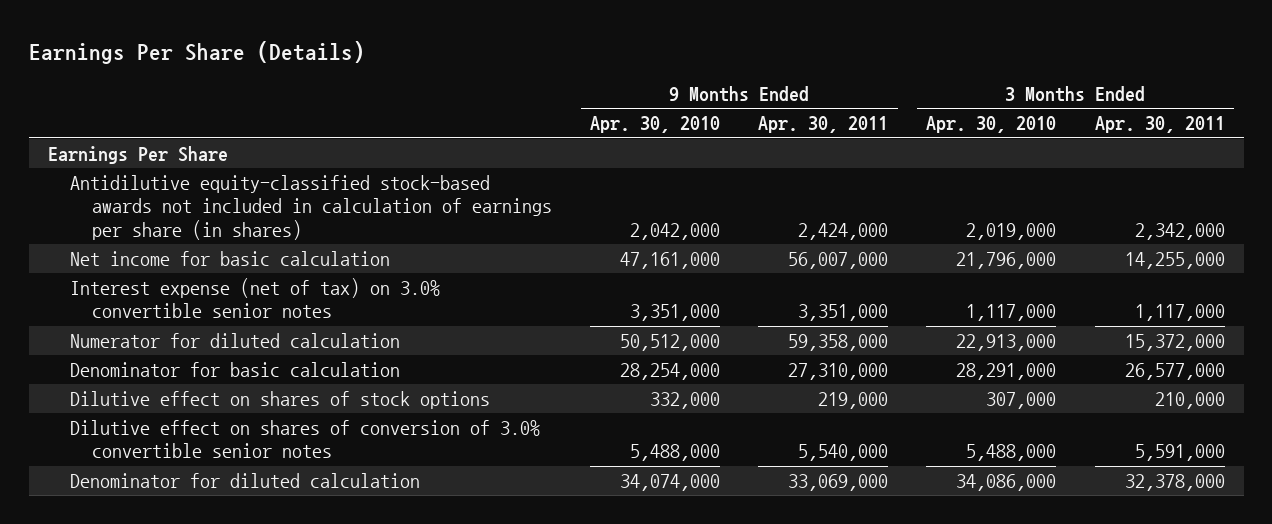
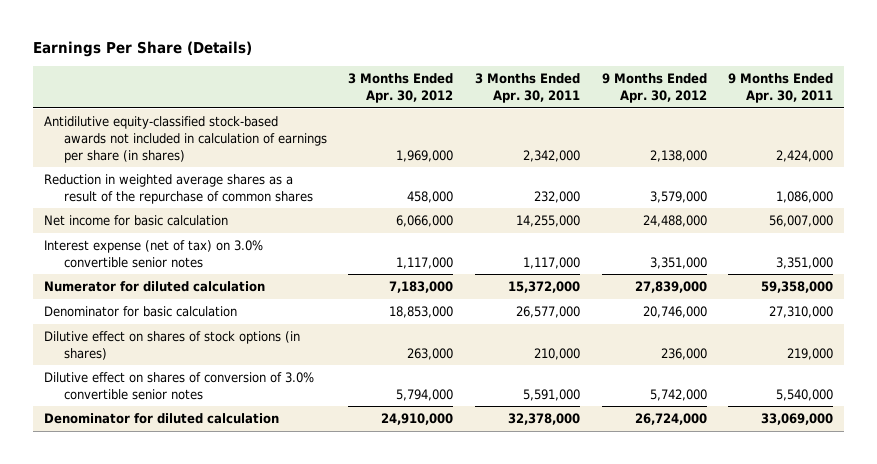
[590,116,721,134] Apr. 30, 2010 -> none
[926,116,1057,134] Apr. 30, 2010 -> none
none -> [348,73,454,103] 3 Months Ended Apr. 30, 2012
none -> [601,73,707,103] 9 Months Ended Apr. 30, 2012
[47,146,228,165] Earnings Per Share -> none
none -> [43,174,313,204] Reduction in weighted average shares as a result of the repurchase of common shares
[69,391,490,410] Dilutive effect on shares of stock options -> [43,331,300,360] Dilutive effect on shares of stock options (in shares)

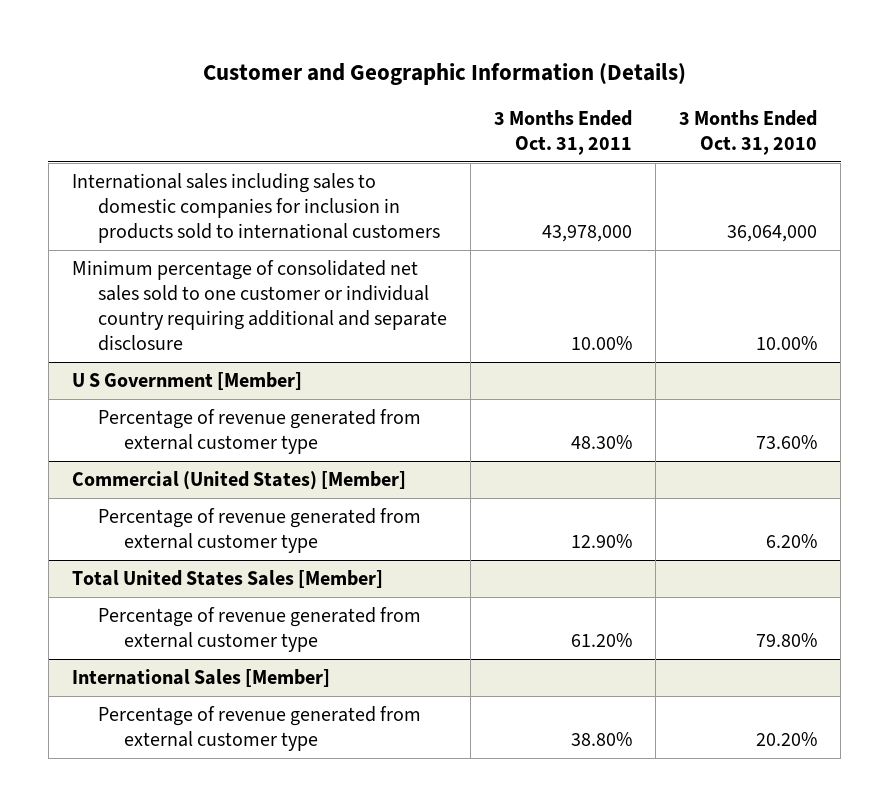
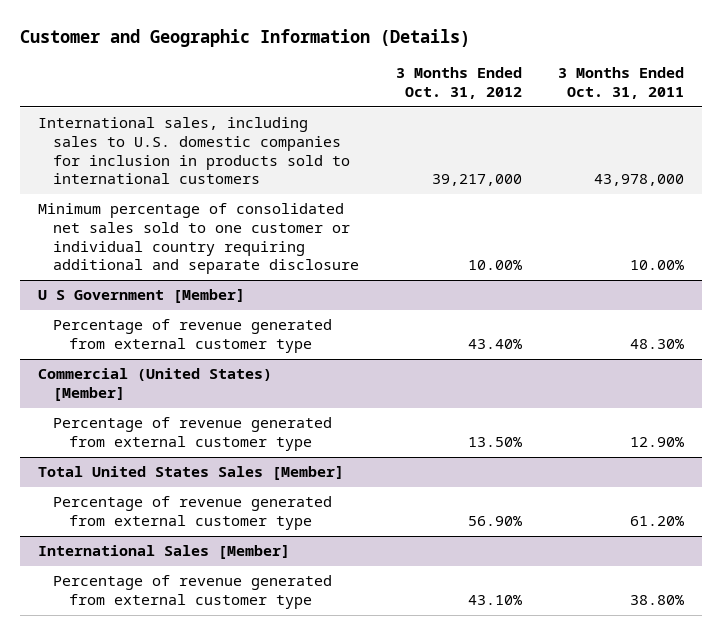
[679,109,818,155] 3 Months Ended Oct. 31, 2010 -> none
none -> [395,67,522,100] 3 Months Ended Oct. 31, 2012
[72,173,440,244] International sales including sales to domestic companies for inclusion in products sold to international customers -> [38,117,351,185] International sales, including sales to U.S. domestic companies for inclusion in products sold to international customers

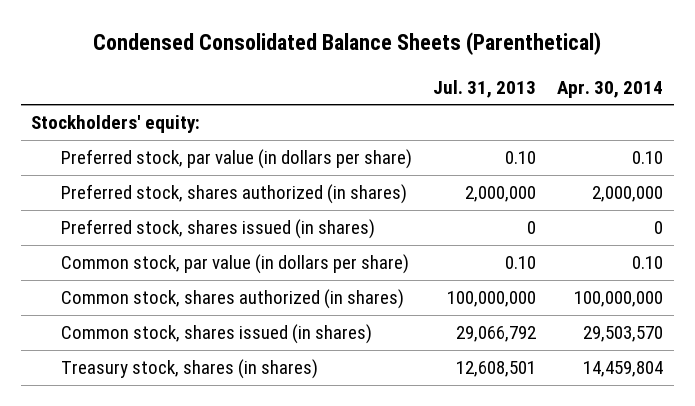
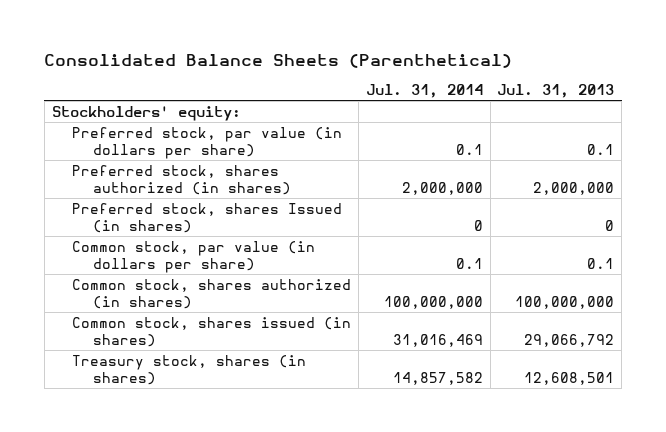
[93,32,602,56] Condensed Consolidated Balance Sheets (Parenthetical) -> [44,53,513,68] Consolidated Balance Sheets (Parenthetical)
[557,80,664,98] Apr. 30, 2014 -> none
none -> [365,84,483,99] Jul. 31, 2014
[505,151,537,165] 0.10 -> [587,143,615,155] 0.1
[61,219,376,240] Preferred stock, shares issued (in shares) -> [72,202,343,233] Preferred stock, shares Issued (in shares)
[505,256,537,270] 0.10 -> [587,257,615,269] 0.1

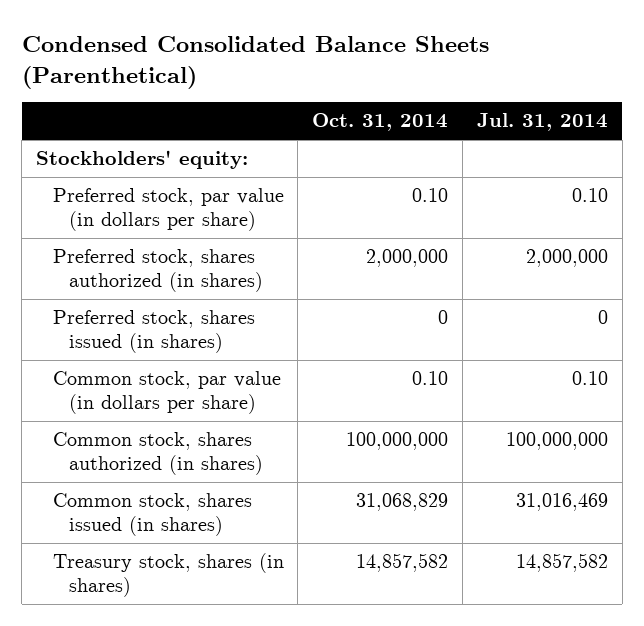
[44,53,513,68] Consolidated Balance Sheets (Parenthetical) -> [21,36,489,89] Condensed Consolidated Balance Sheets (Parenthetical)
[497,84,615,99] Jul. 31, 2013 -> none
none -> [312,113,449,132] Oct. 31, 2014
[455,143,483,155] 0.1 -> [571,188,608,203] 0.10
[72,202,343,233] Preferred stock, shares Issued (in shares) -> [52,310,255,353] Preferred stock, shares issued (in shares)
[455,257,483,269] 0.1 -> [571,371,608,386] 0.10

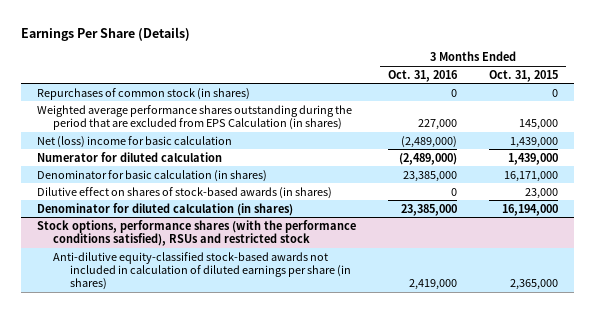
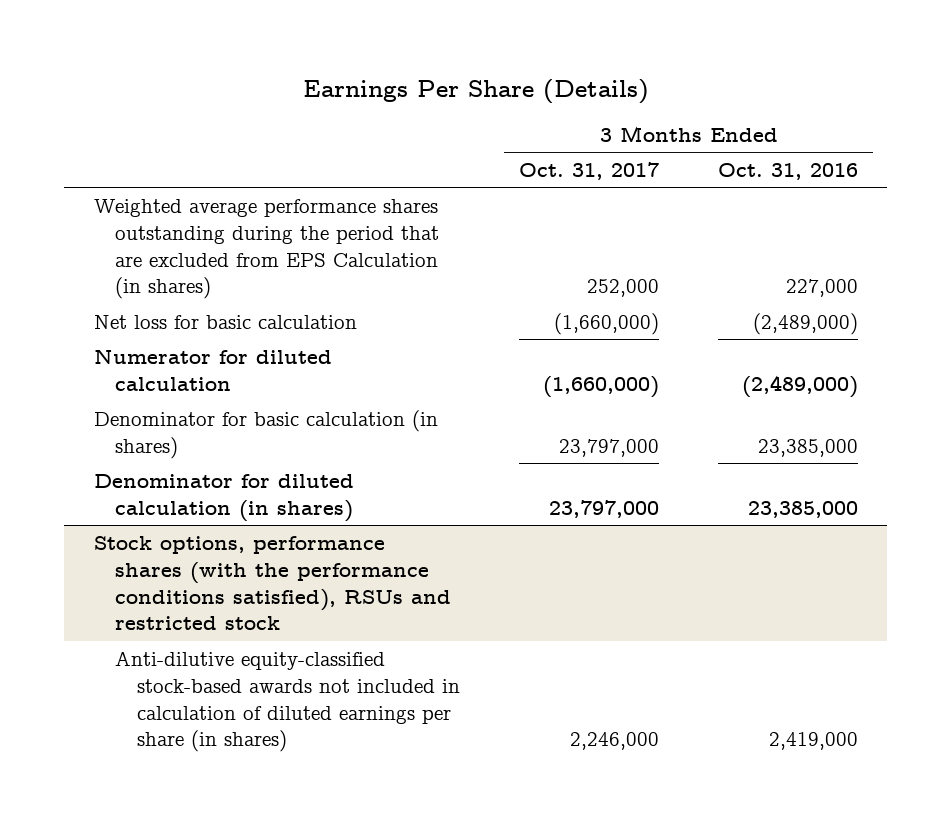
[489,69,559,82] Oct. 31, 2015 -> none
none -> [519,161,660,180] Oct. 31, 2017
[36,87,250,100] Repurchases of common stock (in shares) -> none
[36,135,232,148] Net (loss) income for basic calculation -> [93,314,357,329] Net loss for basic calculation
[36,186,332,199] Dilutive effect on shares of stock-based awards (in shares) -> none

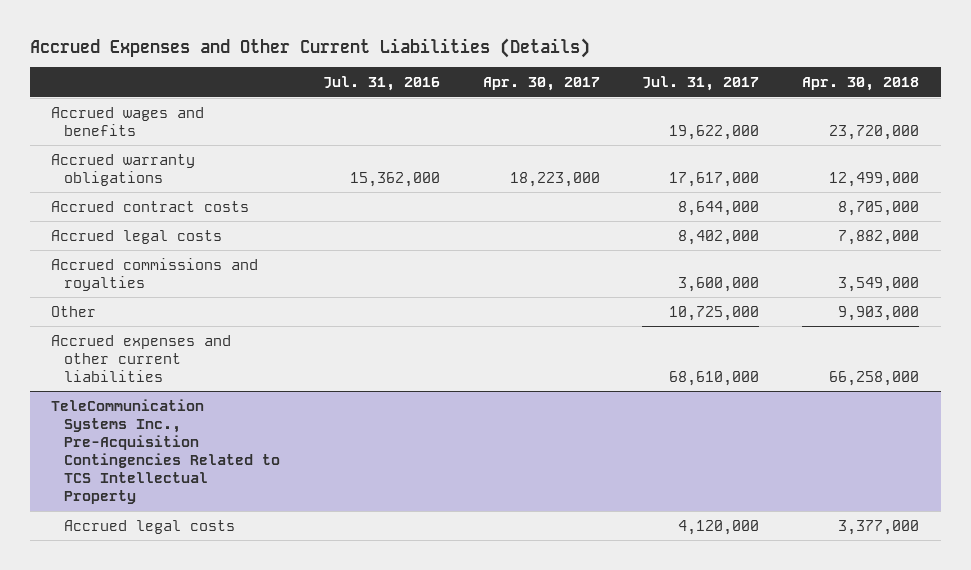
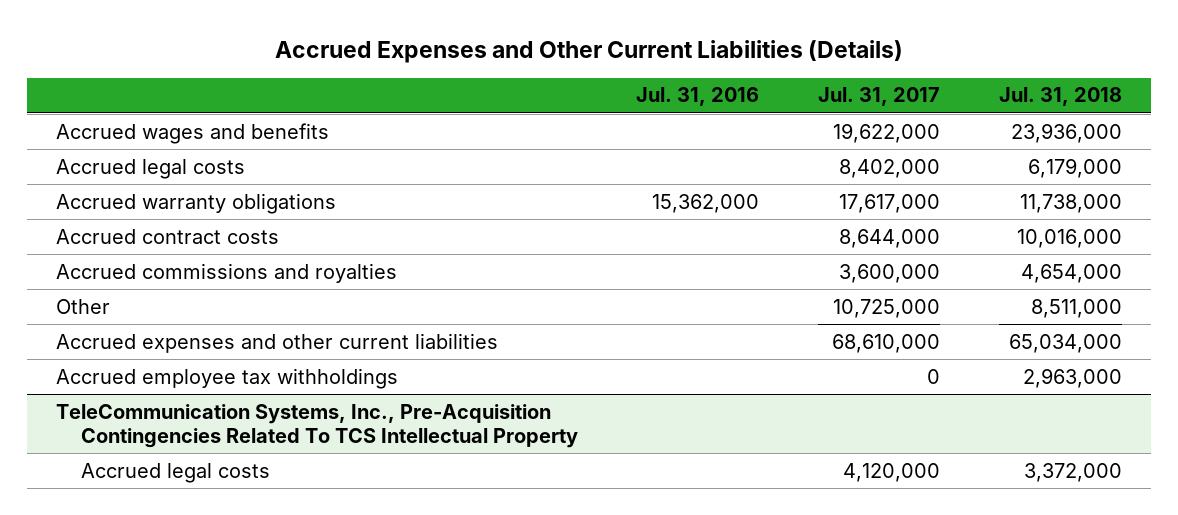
[482,77,600,92] Apr. 30, 2017 -> none
[802,77,920,92] Apr. 30, 2018 -> none
none -> [999,87,1123,107] Jul. 31, 2018
[51,229,223,244] Accrued legal costs -> [56,158,246,179] Accrued legal costs
none -> [56,367,399,389] Accrued employee tax withholdings
[51,398,281,505] TeleCommunication Systems Inc., Pre-Acquisition Contingencies Related to TCS Intellectual Property -> [56,403,578,449] TeleCommunication Systems, Inc., Pre-Acquisition Contingencies Related To TCS Intellectual Property

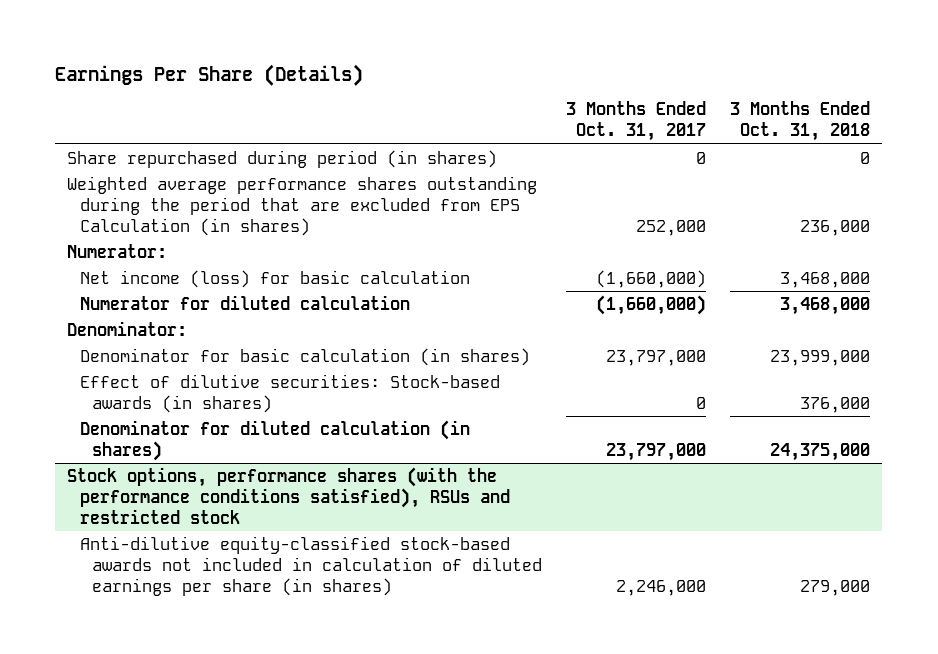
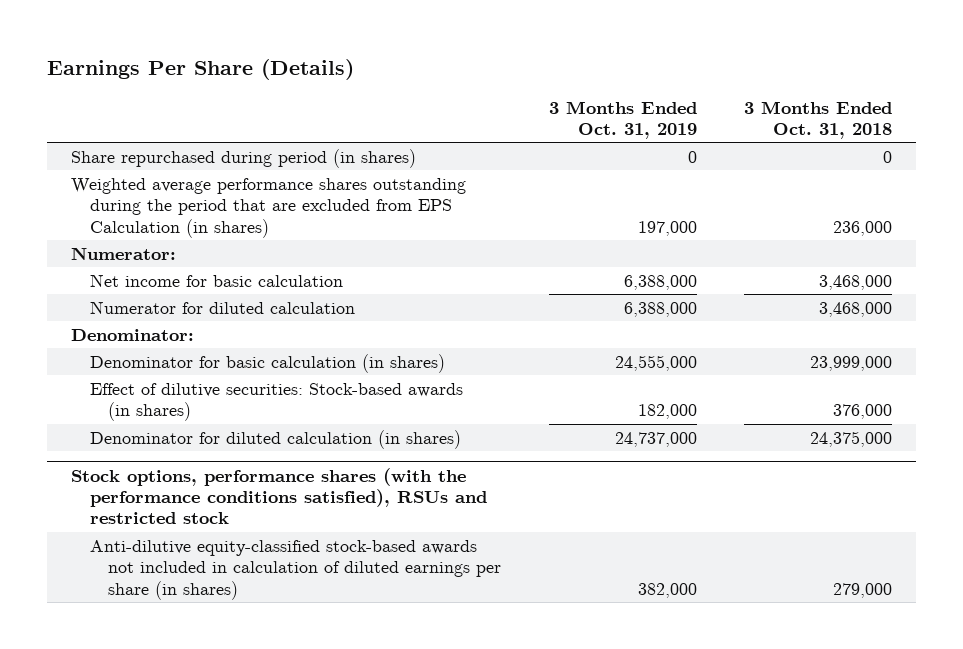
[566,101,707,142] 3 Months Ended Oct. 31, 2017 -> none
none -> [548,100,697,139] 3 Months Ended Oct. 31, 2019
[79,269,470,288] Net income (loss) for basic calculation -> [89,273,343,287] Net income for basic calculation

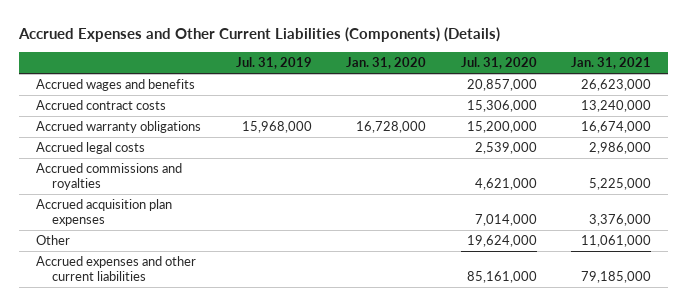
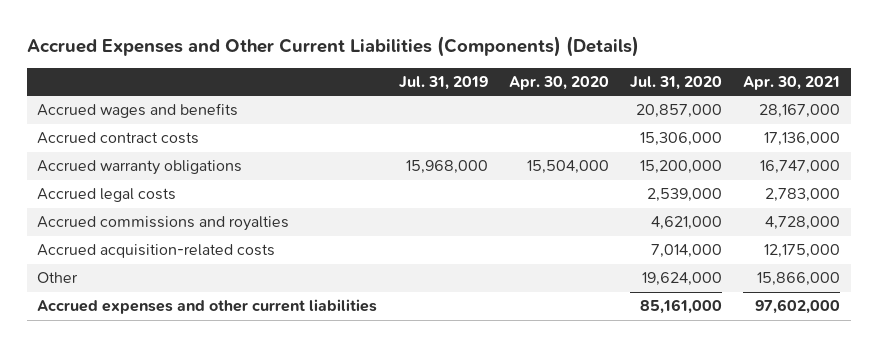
[346,57,427,70] Jan. 31, 2020 -> none
[571,57,652,70] Jan. 31, 2021 -> none
none -> [508,75,609,90] Apr. 30, 2020
none -> [743,75,841,90] Apr. 30, 2021
[36,199,173,227] Accrued acquisition plan expenses -> [37,244,276,259] Accrued acquisition-related costs

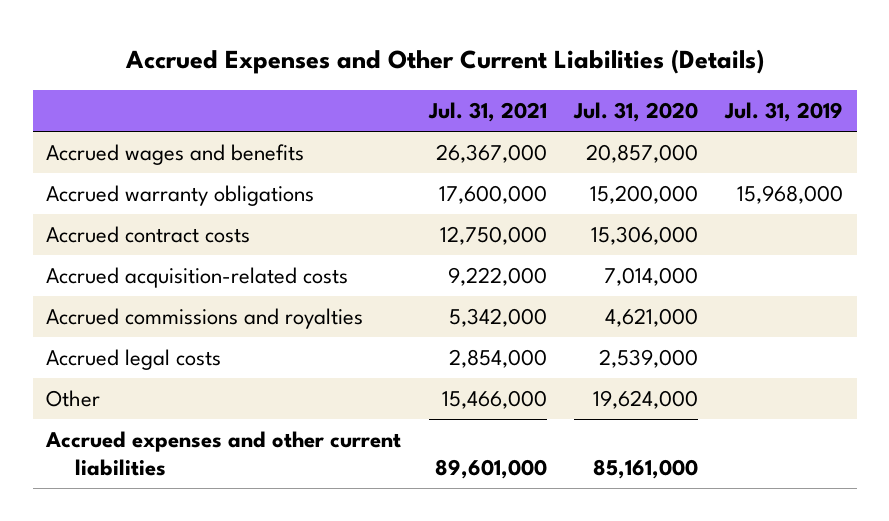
[26,35,639,57] Accrued Expenses and Other Current Liabilities (Components) (Details) -> [124,48,764,74] Accrued Expenses and Other Current Liabilities (Details)
[508,75,609,90] Apr. 30, 2020 -> none
[743,75,841,90] Apr. 30, 2021 -> none
none -> [427,102,547,123] Jul. 31, 2021
[37,132,200,145] Accrued contract costs -> [46,225,251,243] Accrued contract costs
[37,216,290,232] Accrued commissions and royalties -> [46,307,364,329] Accrued commissions and royalties
[37,188,177,203] Accrued legal costs -> [46,348,222,370] Accrued legal costs

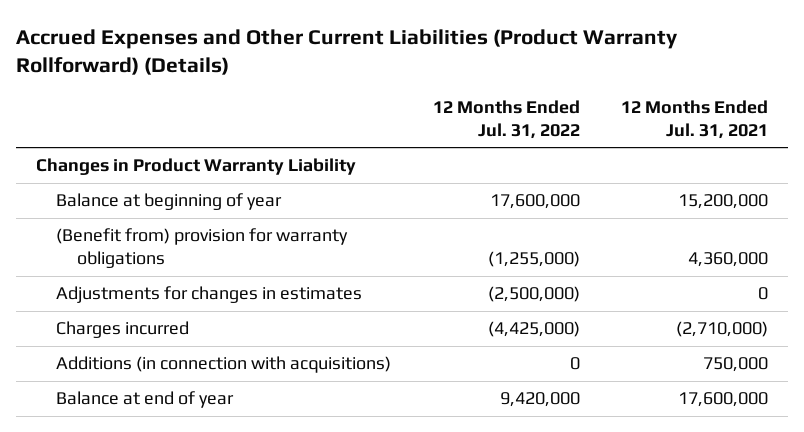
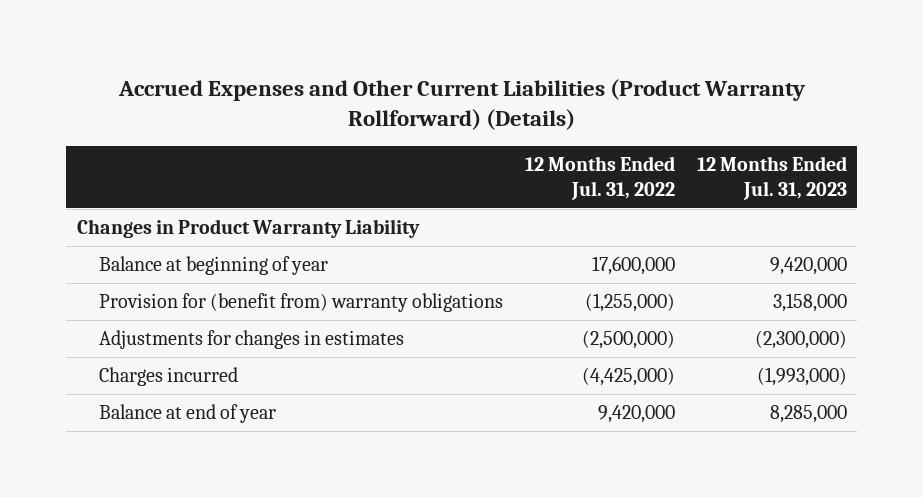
[620,99,768,140] 12 Months Ended Jul. 31, 2021 -> none
none -> [696,155,847,201] 12 Months Ended Jul. 31, 2023
[56,228,349,269] (Benefit from) provision for warranty obligations -> [99,293,504,313] Provision for (benefit from) warranty obligations
[56,356,392,374] Additions (in connection with acquisitions) -> none

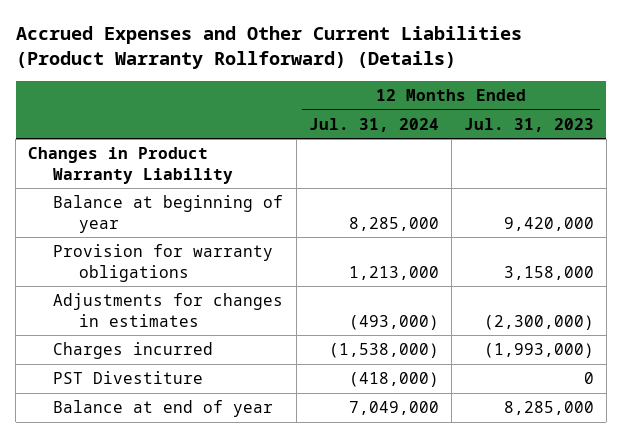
[525,155,676,201] 12 Months Ended Jul. 31, 2022 -> none
none -> [308,117,439,132] Jul. 31, 2024
[99,293,504,313] Provision for (benefit from) warranty obligations -> [53,244,274,282] Provision for warranty obligations
none -> [53,371,204,385] PST Divestiture

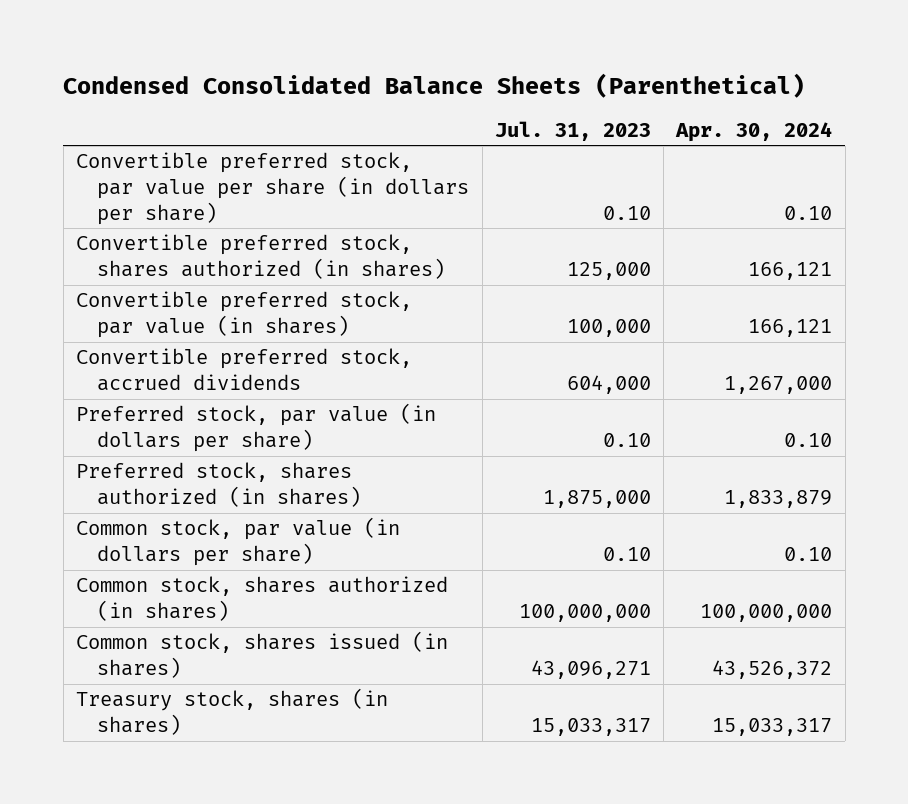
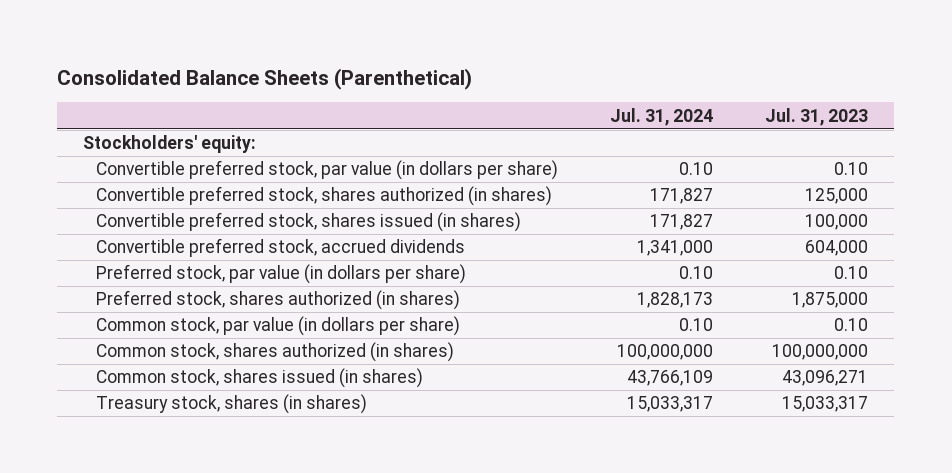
[63,73,806,99] Condensed Consolidated Balance Sheets (Parenthetical) -> [57,67,473,90] Consolidated Balance Sheets (Parenthetical)
[675,121,833,142] Apr. 30, 2024 -> none
none -> [610,107,714,126] Jul. 31, 2024
none -> [83,135,257,154] Stockholders' equity:
[75,152,470,225] Convertible preferred stock, par value per share (in dollars per share) -> [96,160,559,181] Convertible preferred stock, par value (in dollars per share)
[75,291,412,339] Convertible preferred stock, par value (in shares) -> [96,212,522,233] Convertible preferred stock, shares issued (in shares)

